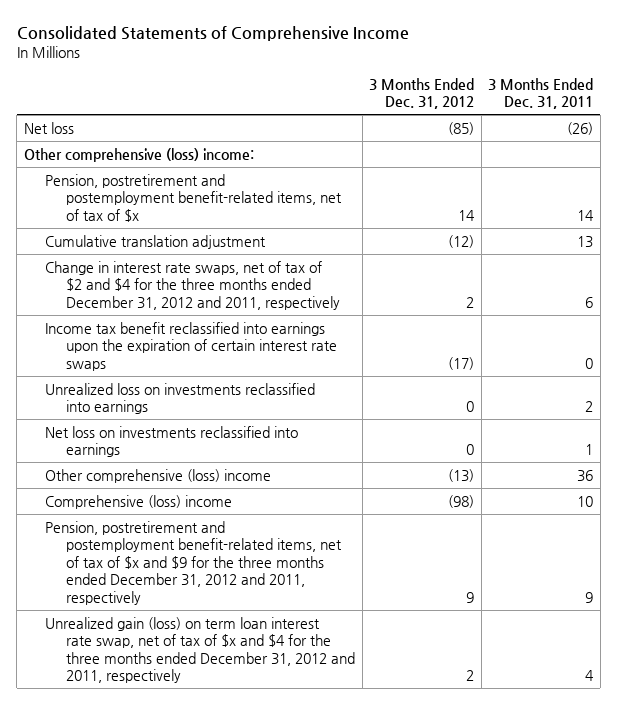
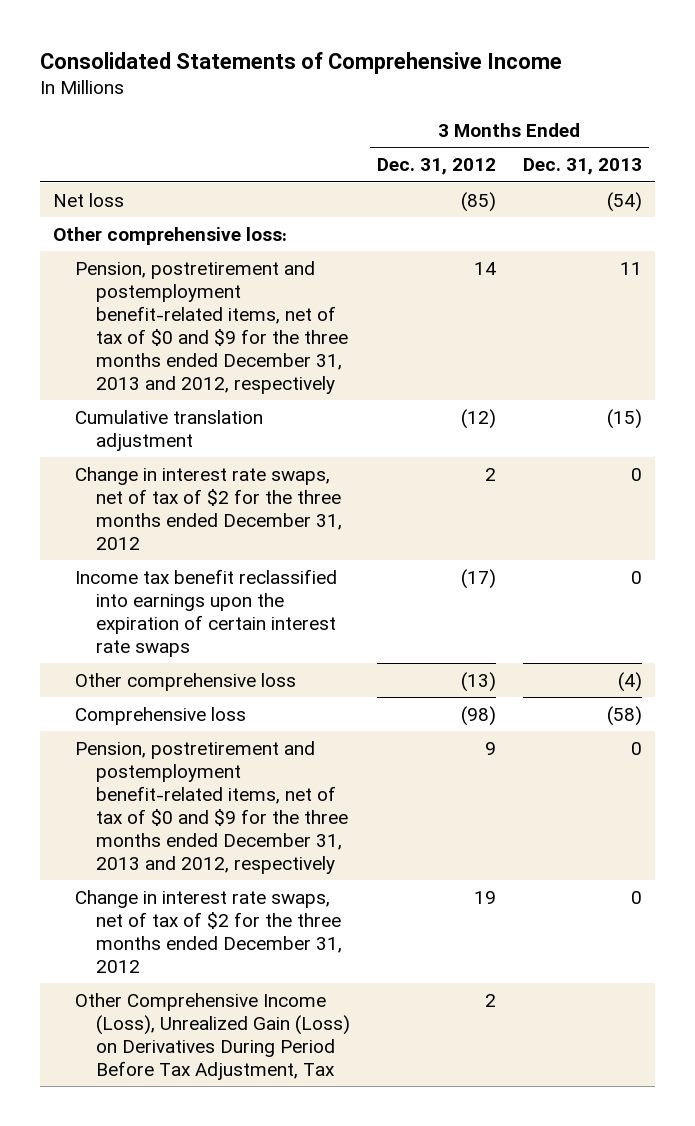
[488,77,594,110] 3 Months Ended Dec. 31, 2011 -> none
none -> [522,158,642,176] Dec. 31, 2013
[23,147,254,162] Other comprehensive (loss) income: -> [53,226,288,245] Other comprehensive loss:
[44,173,343,222] Pension, postretirement and postemployment benefit-related items, net of tax of $x -> [74,260,348,394] Pension, postretirement and postemployment benefit-related items, net of tax of $0 and $9 for the three months ended December 31, 2013 and 2012, respectively
[44,260,341,310] Change in interest rate swaps, net of tax of $2 and $4 for the three months ended December 31, 2012 and 2011, respectively -> [74,466,342,550] Change in interest rate swaps, net of tax of $2 for the three months ended December 31, 2012
[44,382,315,415] Unrealized loss on investments reclassified into earnings -> none
[44,425,298,458] Net loss on investments reclassified into earnings -> none
[44,468,271,483] Other comprehensive (loss) income -> [74,672,296,691] Other comprehensive loss
[44,494,232,509] Comprehensive (loss) income -> [74,706,246,725] Comprehensive loss
[44,520,343,605] Pension, postretirement and postemployment benefit-related items, net of tax of $x and $9 for the three months ended December 31, 2012 and 2011, respectively -> [74,740,348,874] Pension, postretirement and postemployment benefit-related items, net of tax of $0 and $9 for the three months ended December 31, 2013 and 2012, respectively
[44,616,356,684] Unrealized gain (loss) on term loan interest rate swap, net of tax of $x and $4 for the three months ended December 31, 2012 and 2011, respectively -> [74,889,342,973] Change in interest rate swaps, net of tax of $2 for the three months ended December 31, 2012
[466,670,475,682] 2 -> [473,890,496,904] 19
none -> [74,992,350,1080] Other Comprehensive Income (Loss), Unrealized Gain (Loss) on Derivatives During Period Before Tax Adjustment, Tax

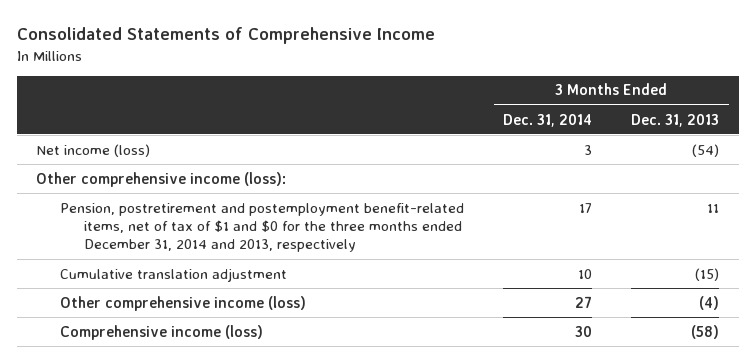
[376,158,496,176] Dec. 31, 2012 -> none
none -> [503,113,593,127] Dec. 31, 2014
[53,192,125,207] Net loss -> [36,143,151,157] Net income (loss)
[53,226,288,245] Other comprehensive loss: -> [36,171,287,187] Other comprehensive income (loss):
[74,260,348,394] Pension, postretirement and postemployment benefit-related items, net of tax of $0 and $9 for the three months ended December 31, 2013 and 2012, respectively -> [60,202,465,253] Pension, postretirement and postemployment benefit-related items, net of tax of $1 and $0 for the three months ended December 31, 2014 and 2013, respectively
[74,466,342,550] Change in interest rate swaps, net of tax of $2 for the three months ended December 31, 2012 -> none
[74,568,337,657] Income tax benefit reclassified into earnings upon the expiration of certain interest rate swaps -> none
[74,740,348,874] Pension, postretirement and postemployment benefit-related items, net of tax of $0 and $9 for the three months ended December 31, 2013 and 2012, respectively -> none
[74,889,342,973] Change in interest rate swaps, net of tax of $2 for the three months ended December 31, 2012 -> none
[74,992,350,1080] Other Comprehensive Income (Loss), Unrealized Gain (Loss) on Derivatives During Period Before Tax Adjustment, Tax -> none
[74,672,296,691] Other comprehensive loss -> [60,295,307,311] Other comprehensive income (loss)
[74,706,246,725] Comprehensive loss -> [60,324,264,340] Comprehensive income (loss)

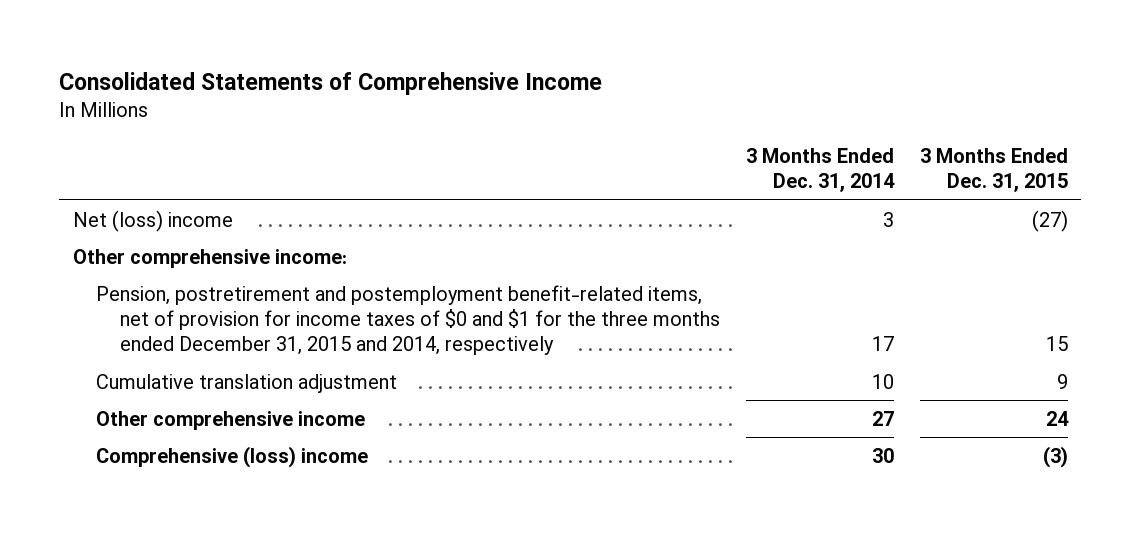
[631,113,720,127] Dec. 31, 2013 -> none
none -> [920,147,1069,193] 3 Months Ended Dec. 31, 2015
[36,143,151,157] Net income (loss) -> [72,209,233,232] Net (loss) income
[36,171,287,187] Other comprehensive income (loss): -> [72,248,347,268] Other comprehensive income:
[60,202,465,253] Pension, postretirement and postemployment benefit-related items, net of tax of $1 and $0 for the three months ended December 31, 2014 and 2013, respectively -> [96,284,720,356] Pension, postretirement and postemployment benefit-related items, net of provision for income taxes of $0 and $1 for the three months ended December 31, 2015 and 2014, respectively
[60,295,307,311] Other comprehensive income (loss) -> [96,410,366,430] Other comprehensive income
[60,324,264,340] Comprehensive income (loss) -> [96,445,369,468] Comprehensive (loss) income

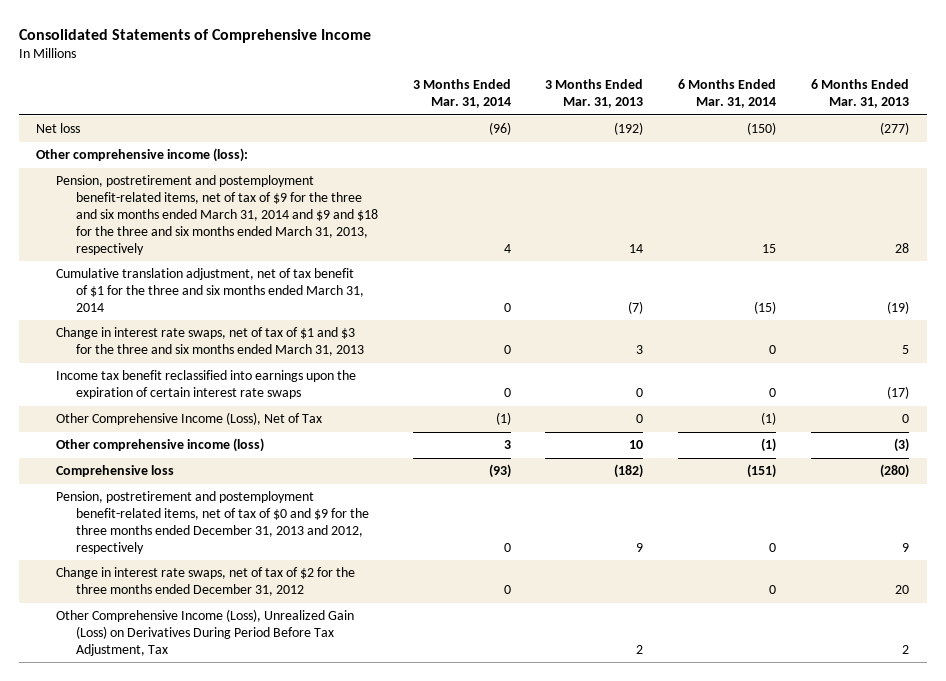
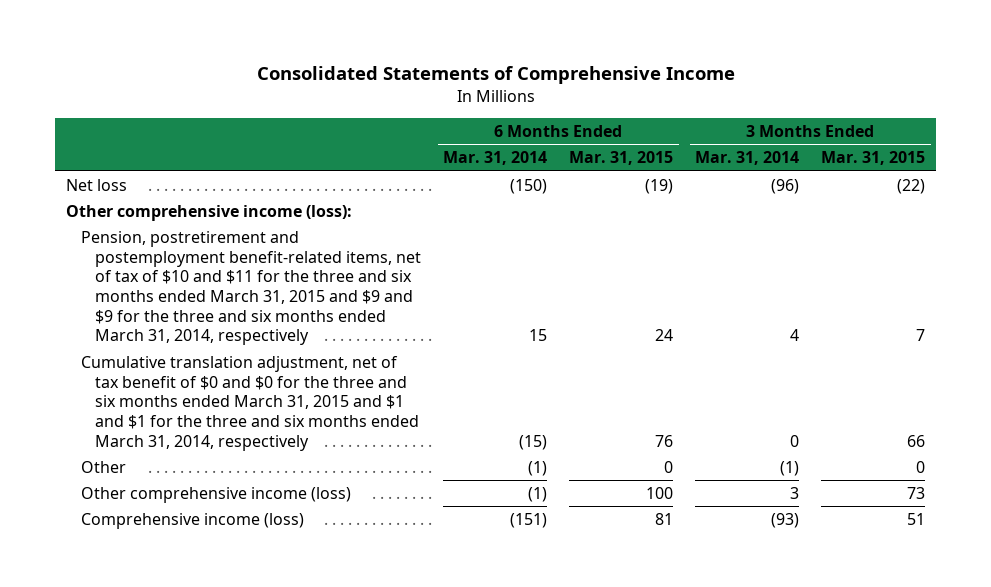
[545,79,644,109] 3 Months Ended Mar. 31, 2013 -> none
[811,79,910,109] 6 Months Ended Mar. 31, 2013 -> none
none -> [569,151,674,166] Mar. 31, 2015
none -> [821,151,926,166] Mar. 31, 2015
[56,327,364,357] Change in interest rate swaps, net of tax of $1 and $3 for the three and six months ended March 31, 2013 -> none
[56,370,357,400] Income tax benefit reclassified into earnings upon the expiration of certain interest rate swaps -> none
[56,175,378,255] Pension, postretirement and postemployment benefit-related items, net of tax of $9 for the three and six months ended March 31, 2014 and $9 and $18 for the three and six months ended March 31, 2013, respectively -> [80,230,421,346] Pension, postretirement and postemployment benefit-related items, net of tax of $10 and $11 for the three and six months ended March 31, 2015 and $9 and $9 for the three and six months ended March 31, 2014, respectively
[56,268,364,313] Cumulative translation adjustment, net of tax benefit of $1 for the three and six months ended March 31, 2014 -> [80,355,419,451] Cumulative translation adjustment, net of tax benefit of $0 and $0 for the three and six months ended March 31, 2015 and $1 and $1 for the three and six months ended March 31, 2014, respectively
[56,412,323,426] Other Comprehensive Income (Loss), Net of Tax -> [80,460,126,473] Other
[56,491,369,554] Pension, postretirement and postemployment benefit-related items, net of tax of $0 and $9 for the three months ended December 31, 2013 and 2012, respectively -> none
[56,567,356,597] Change in interest rate swaps, net of tax of $2 for the three months ended December 31, 2012 -> none
[56,609,355,657] Other Comprehensive Income (Loss), Unrealized Gain (Loss) on Derivatives During Period Before Tax Adjustment, Tax -> none
[56,465,175,478] Comprehensive loss -> [80,512,304,529] Comprehensive income (loss)

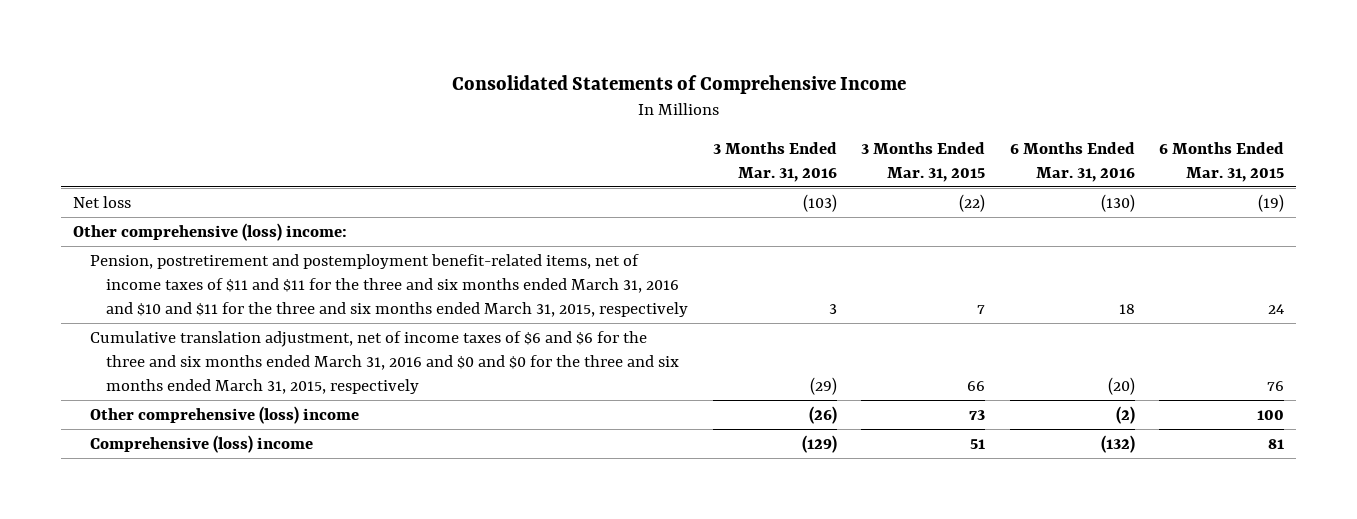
[443,151,548,166] Mar. 31, 2014 -> none
[695,151,800,166] Mar. 31, 2014 -> none
none -> [712,141,837,182] 3 Months Ended Mar. 31, 2016
none -> [1009,141,1135,182] 6 Months Ended Mar. 31, 2016
[80,460,126,473] Other -> none
[66,204,353,221] Other comprehensive income (loss): -> [72,222,347,241] Other comprehensive (loss) income:
[80,230,421,346] Pension, postretirement and postemployment benefit-related items, net of tax of $10 and $11 for the three and six months ended March 31, 2015 and $9 and $9 for the three and six months ended March 31, 2014, respectively -> [89,253,689,317] Pension, postretirement and postemployment benefit-related items, net of income taxes of $11 and $11 for the three and six months ended March 31, 2016 and $10 and $11 for the three and six months ended March 31, 2015, respectively
[80,355,419,451] Cumulative translation adjustment, net of tax benefit of $0 and $0 for the three and six months ended March 31, 2015 and $1 and $1 for the three and six months ended March 31, 2014, respectively -> [89,330,680,394] Cumulative translation adjustment, net of income taxes of $6 and $6 for the three and six months ended March 31, 2016 and $0 and $0 for the three and six months ended March 31, 2015, respectively
[80,486,351,503] Other comprehensive income (loss) -> [89,405,359,424] Other comprehensive (loss) income
[80,512,304,529] Comprehensive income (loss) -> [89,434,313,453] Comprehensive (loss) income

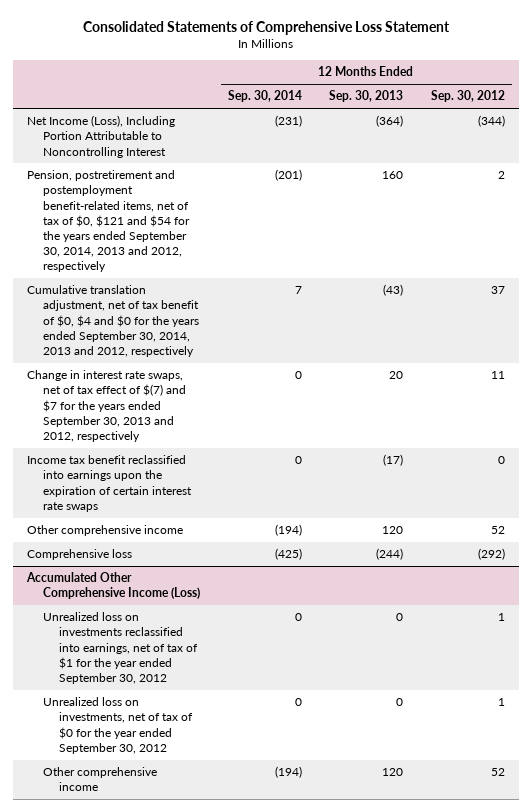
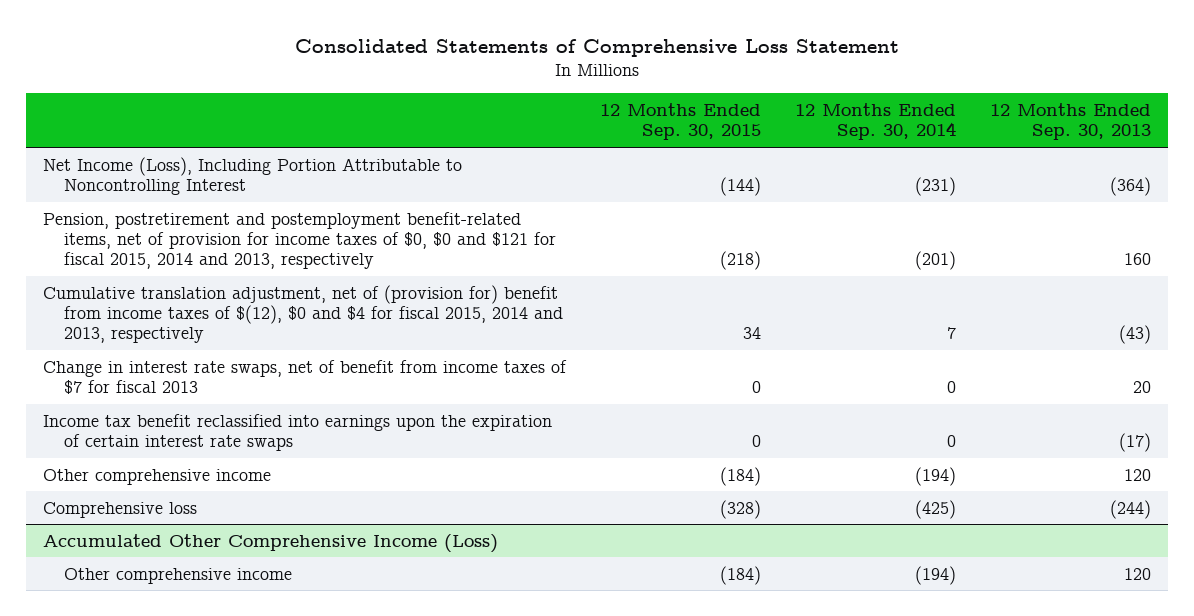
[430,90,505,103] Sep. 30, 2012 -> none
none -> [599,103,761,141] 12 Months Ended Sep. 30, 2015
[27,170,191,272] Pension, postretirement and postemployment benefit-related items, net of tax of $0, $121 and $54 for the years ended September 30, 2014, 2013 and 2012, respectively -> [42,211,556,270] Pension, postretirement and postemployment benefit-related items, net of provision for income taxes of $0, $0 and $121 for fiscal 2015, 2014 and 2013, respectively
[27,285,200,357] Cumulative translation adjustment, net of tax benefit of $0, $4 and $0 for the years ended September 30, 2014, 2013 and 2012, respectively -> [42,284,563,344] Cumulative translation adjustment, net of (provision for) benefit from income taxes of $(12), $0 and $4 for fiscal 2015, 2014 and 2013, respectively
[27,370,187,442] Change in interest rate swaps, net of tax effect of $(7) and $7 for the years ended September 30, 2013 and 2012, respectively -> [42,359,567,394] Change in interest rate swaps, net of benefit from income taxes of $7 for fiscal 2013
[43,612,199,684] Unrealized loss on investments reclassified into earnings, net of tax of $1 for the year ended September 30, 2012 -> none
[43,697,194,754] Unrealized loss on investments, net of tax of $0 for the year ended September 30, 2012 -> none

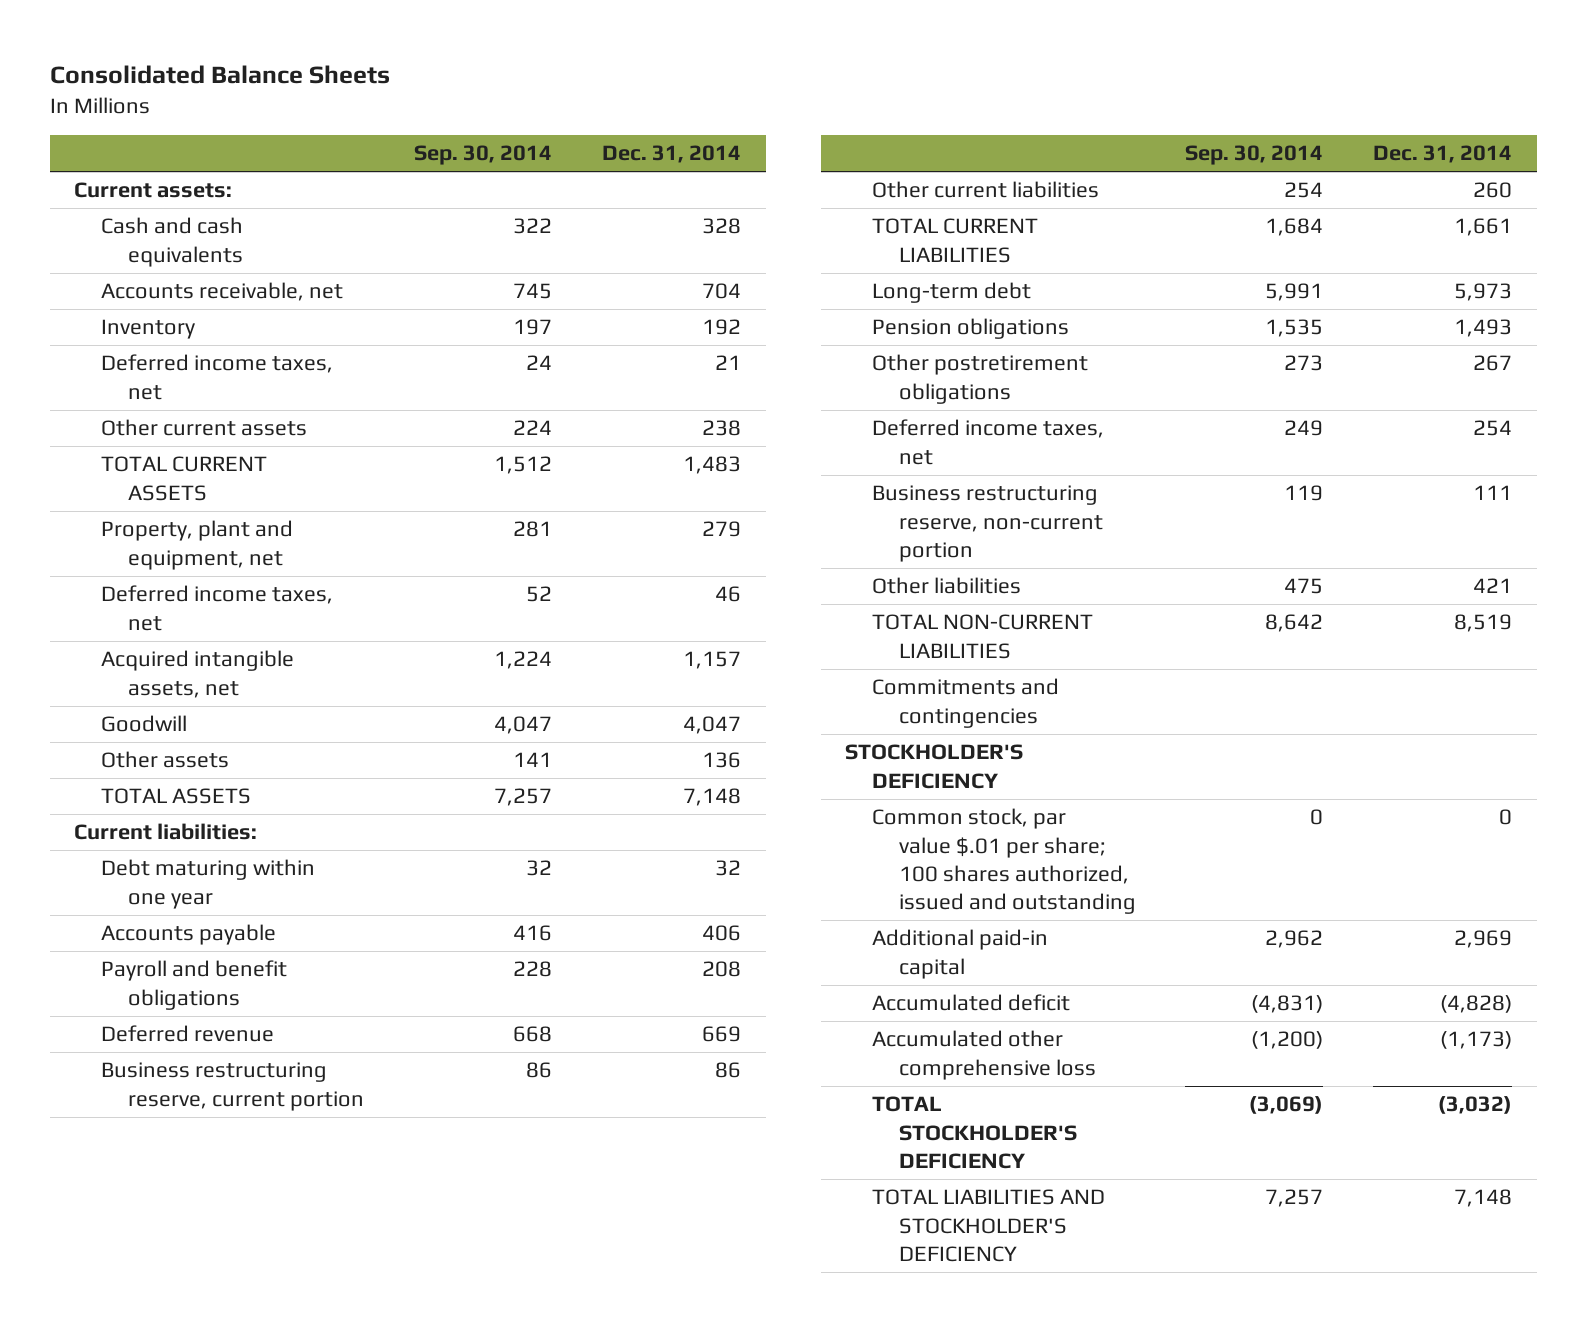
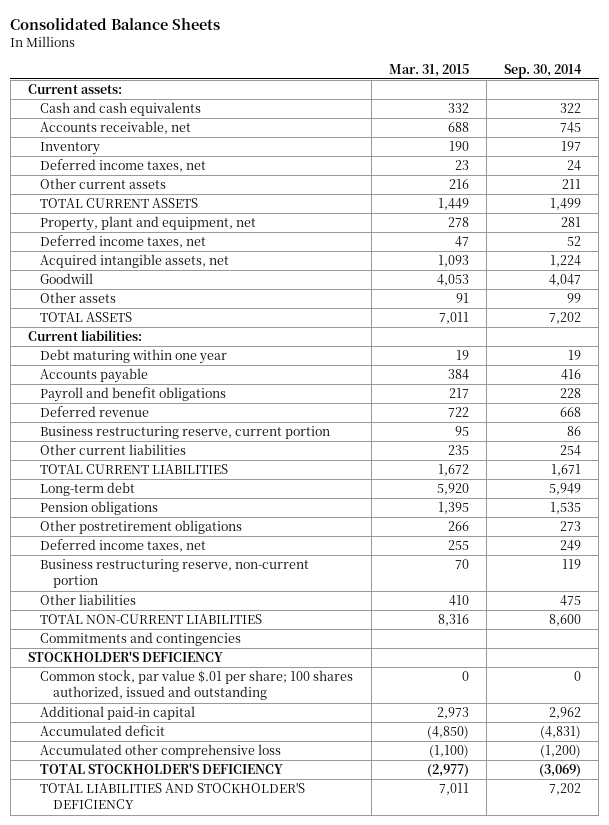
[602,145,742,164] Dec. 31, 2014 -> none
none -> [388,63,469,77] Mar. 31, 2015
[513,420,553,436] 224 -> [562,179,582,190] 211
[494,456,553,475] 1,512 -> [550,198,582,211] 1,499
[513,752,553,768] 141 -> [567,293,582,304] 99
[494,788,553,807] 7,257 -> [549,312,582,325] 7,202
[526,860,553,877] 32 -> [568,350,582,361] 19
[1265,218,1324,237] 1,684 -> [551,464,582,477] 1,671
[1265,283,1324,302] 5,991 -> [549,483,582,496] 5,949
[1265,614,1324,633] 8,642 -> [549,614,582,627] 8,600
[1265,1189,1324,1208] 7,257 -> [549,783,582,796] 7,202

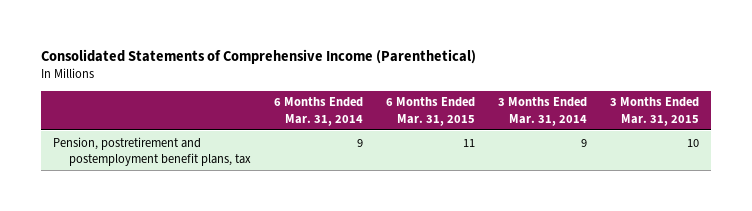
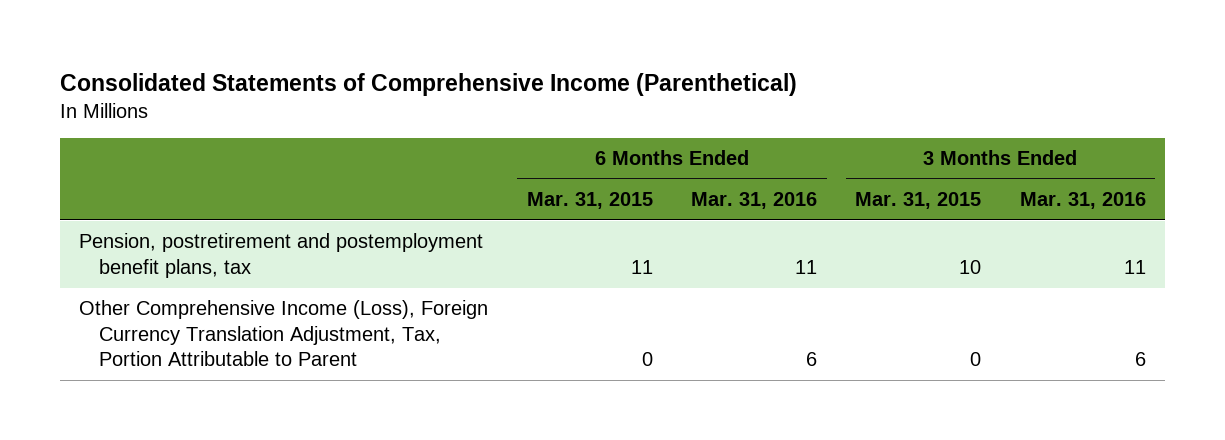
[274,97,364,126] 6 Months Ended Mar. 31, 2014 -> none
[498,97,588,126] 3 Months Ended Mar. 31, 2014 -> none
none -> [690,192,817,210] Mar. 31, 2016
none -> [1019,192,1146,210] Mar. 31, 2016
none -> [79,300,489,367] Other Comprehensive Income (Loss), Foreign Currency Translation Adjustment, Tax, Portion Attributable to Parent

